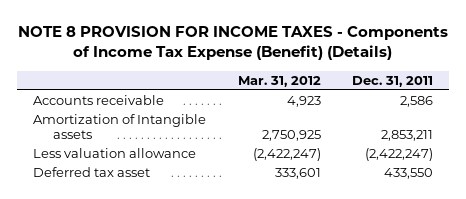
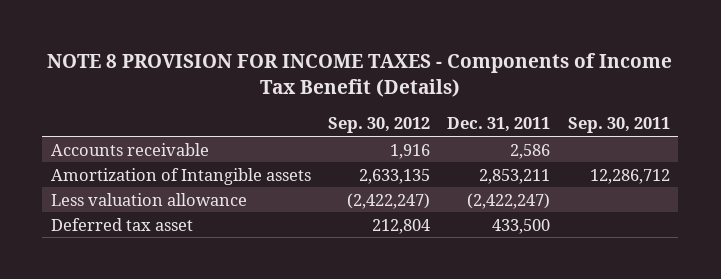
[18,26,449,61] NOTE 8 PROVISION FOR INCOME TAXES - Components of Income Tax Expense (Benefit) (Details) -> [47,53,673,98] NOTE 8 PROVISION FOR INCOME TAXES - Components of Income Tax Benefit (Details)
[237,75,321,87] Mar. 31, 2012 -> none
none -> [328,117,431,134] Sep. 30, 2012
none -> [567,117,670,134] Sep. 30, 2011
[384,168,434,180] 433,550 -> [492,218,551,234] 433,500

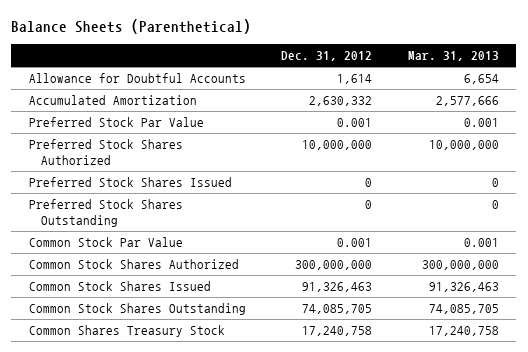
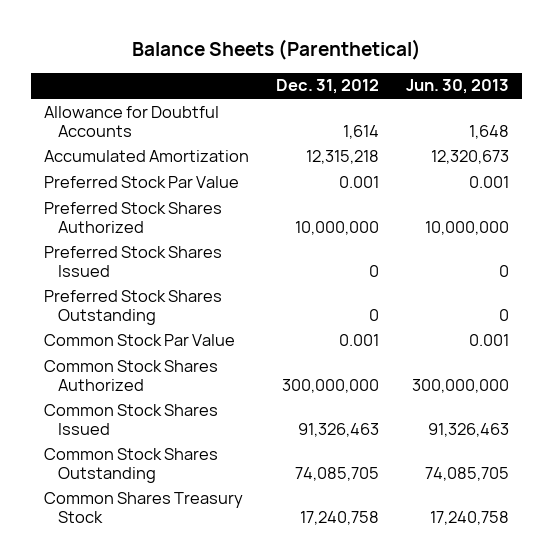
[407,51,499,62] Mar. 31, 2013 -> none
none -> [406,79,510,95] Jun. 30, 2013
[309,96,373,107] 2,630,332 -> [306,149,380,164] 12,315,218

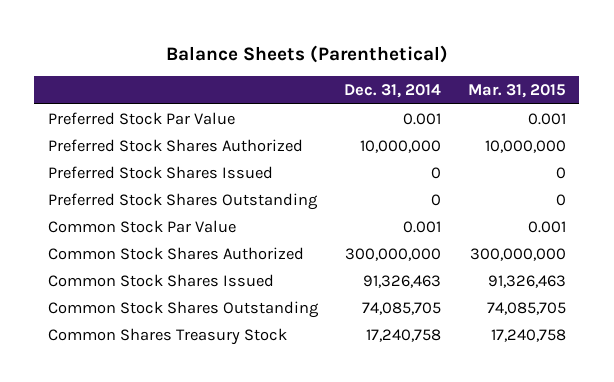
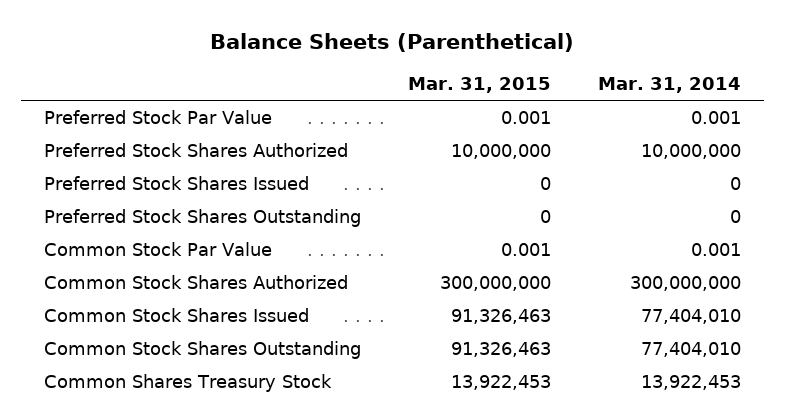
[344,84,442,99] Dec. 31, 2014 -> none
none -> [597,77,741,94] Mar. 31, 2014
[487,301,567,315] 74,085,705 -> [450,341,551,357] 91,326,463
[491,328,567,342] 17,240,758 -> [450,374,551,390] 13,922,453

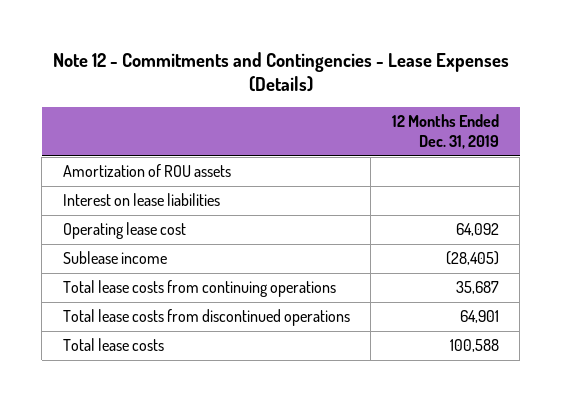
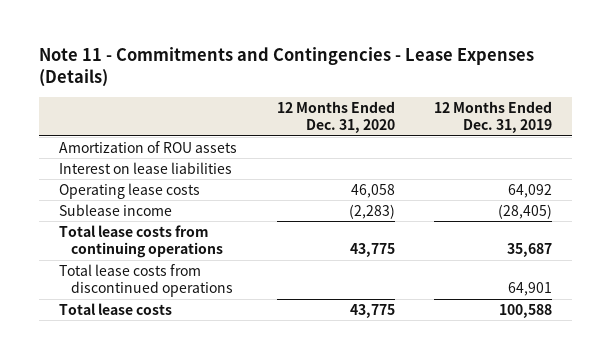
[52,51,509,93] Note 12 - Commitments and Contingencies - Lease Expenses (Details) -> [39,47,535,88] Note 11 - Commitments and Contingencies - Lease Expenses (Details)
none -> [276,101,395,134] 12 Months Ended Dec. 31, 2020
[62,222,186,240] Operating lease cost -> [58,182,200,199] Operating lease costs

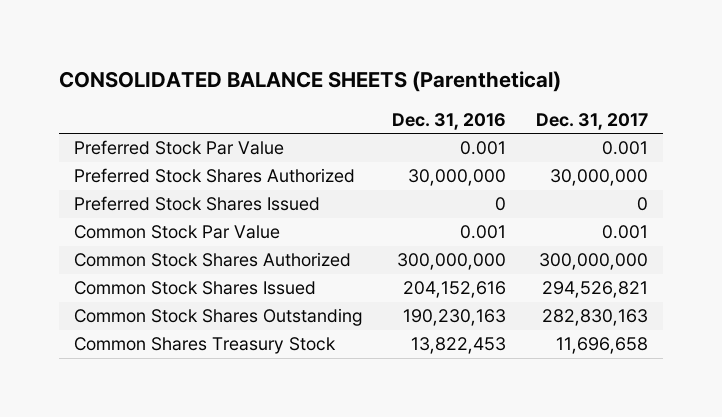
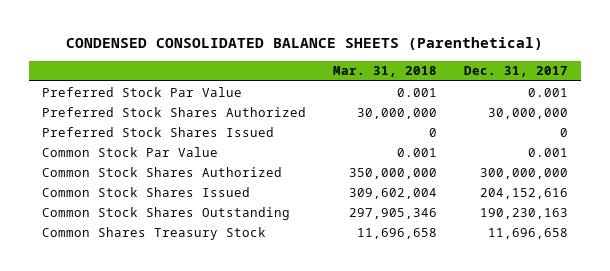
[58,70,561,92] CONSOLIDATED BALANCE SHEETS (Parenthetical) -> [65,37,543,51] CONDENSED CONSOLIDATED BALANCE SHEETS (Parenthetical)
[391,112,506,130] Dec. 31, 2016 -> none
none -> [332,66,437,78] Mar. 31, 2018
[541,281,648,299] 294,526,821 -> [479,187,568,199] 204,152,616
[541,309,648,327] 282,830,163 -> [479,207,568,219] 190,230,163

